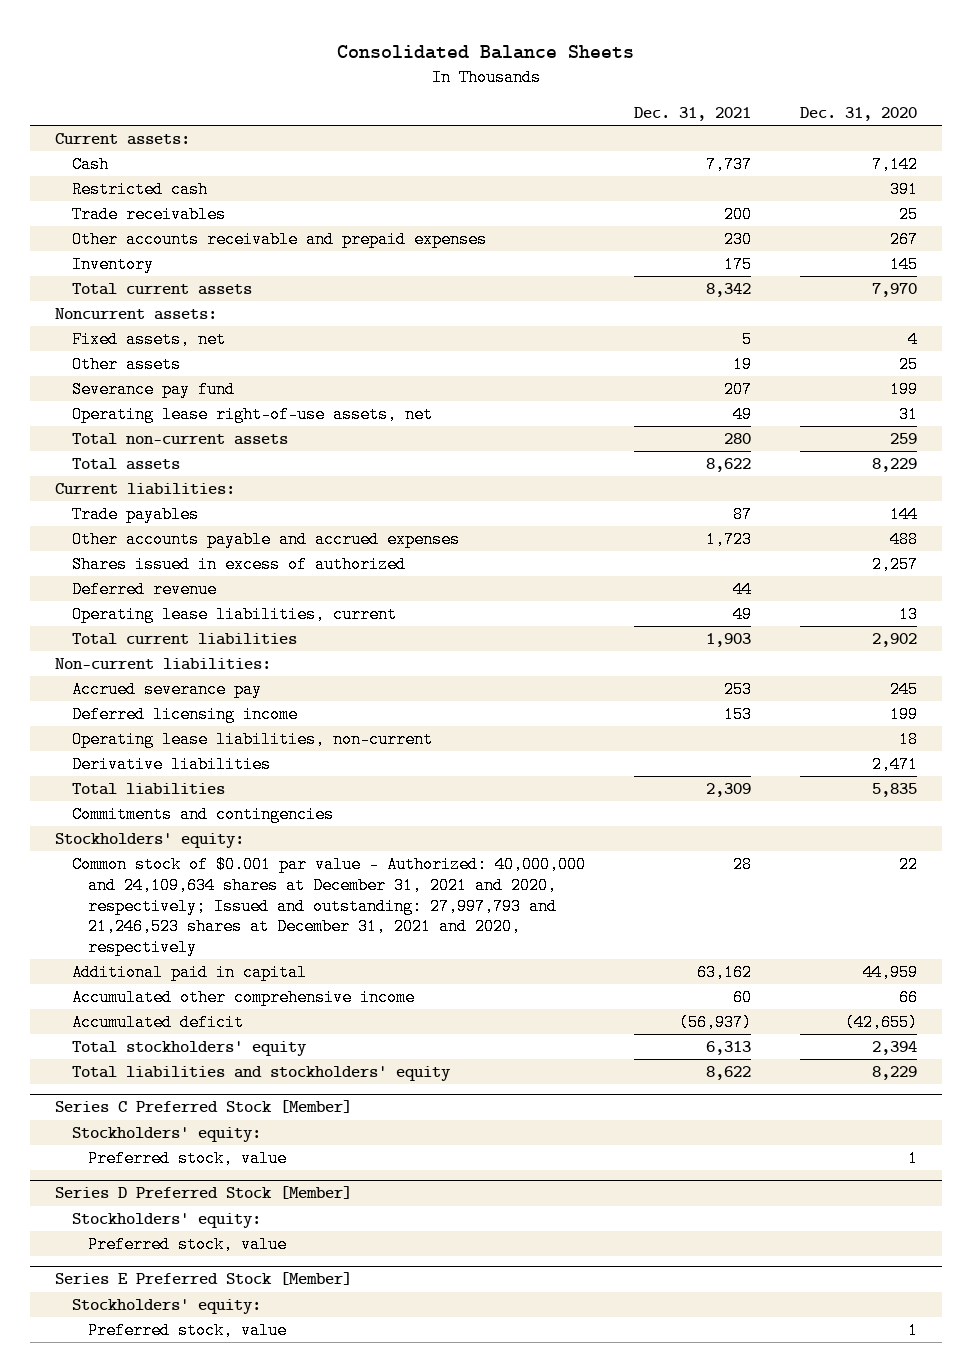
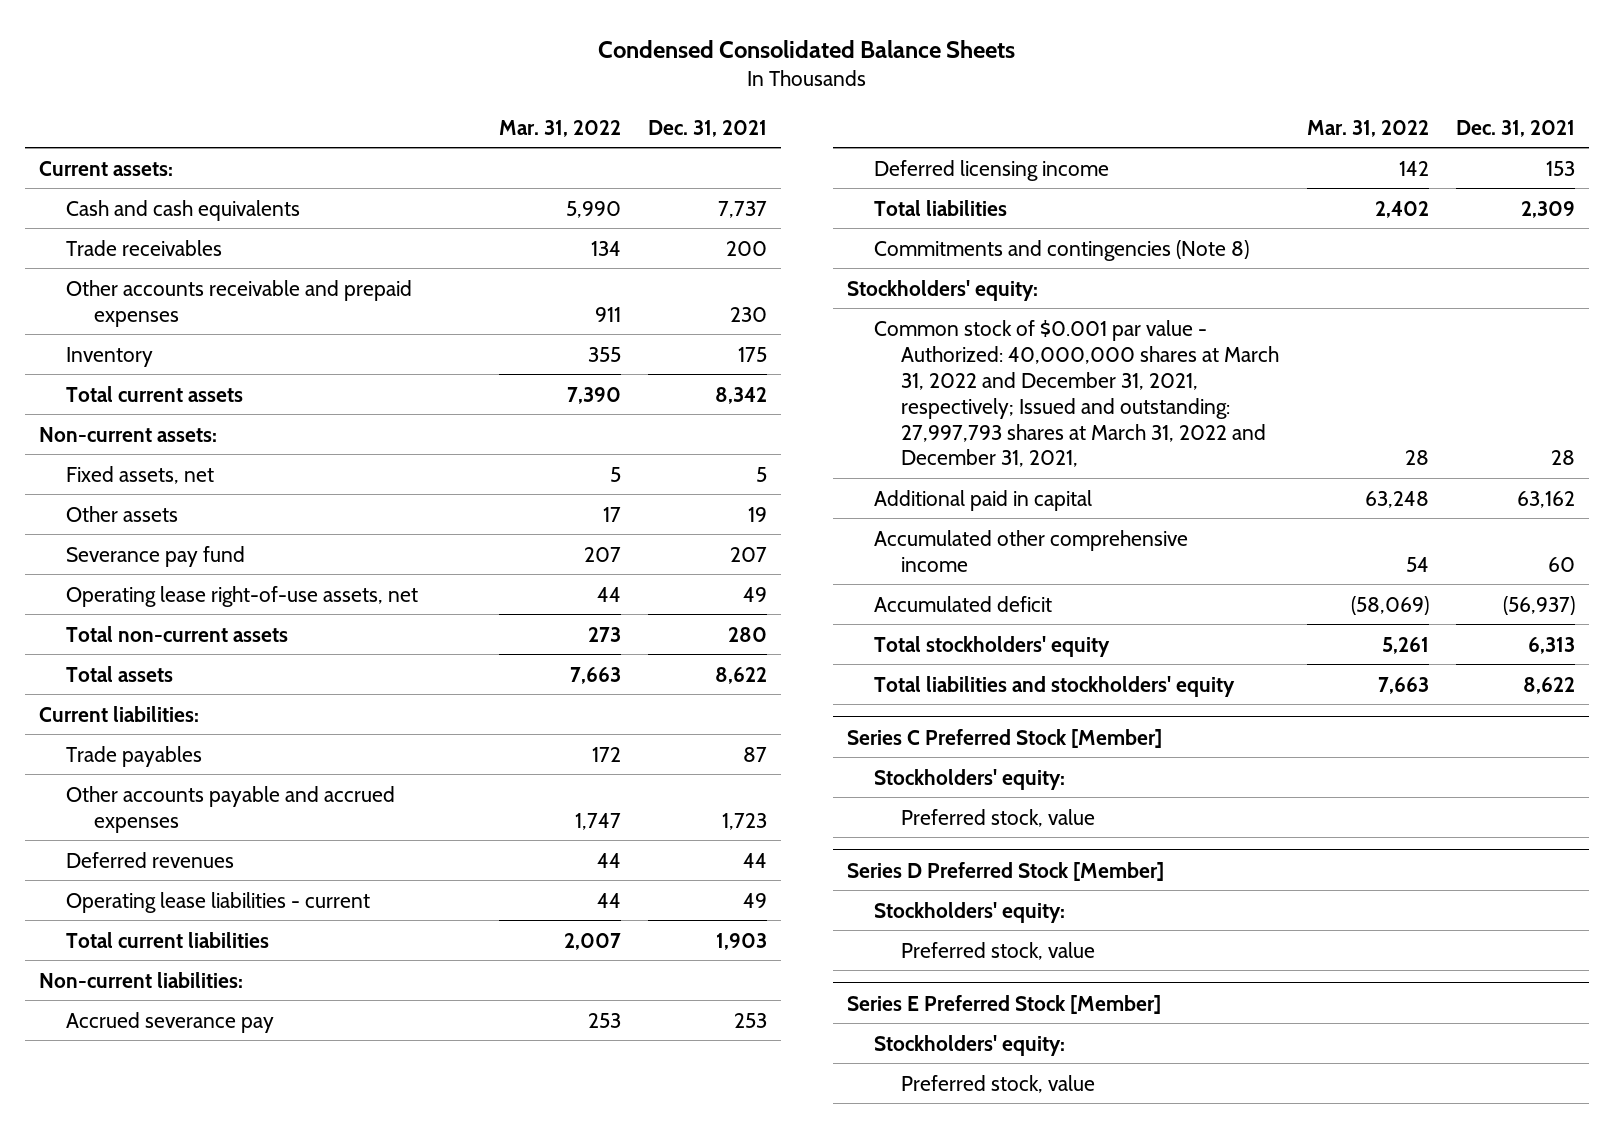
[337,45,635,60] Consolidated Balance Sheets -> [597,39,1015,58] Condensed Consolidated Balance Sheets
[800,107,918,122] Dec. 31, 2020 -> none
none -> [498,119,621,137] Mar. 31, 2022
[71,181,208,199] Restricted cash -> none
[71,156,109,174] Cash -> [66,199,301,221] Cash and cash equivalents
[55,308,218,321] Noncurrent assets: -> [38,426,217,442] Non-current assets:
[71,556,406,574] Shares issued in excess of authorized -> none
[71,581,217,599] Deferred revenue -> [66,851,235,868] Deferred revenues
[71,606,397,624] Operating lease liabilities, current -> [66,891,371,913] Operating lease liabilities - current
[71,731,433,749] Operating lease liabilities, non-current -> none
[71,756,271,774] Derivative liabilities -> none
[71,806,334,824] Commitments and contingencies -> [874,239,1250,261] Commitments and contingencies (Note 8)
[71,856,586,957] Common stock of $0.001 par value - Authorized: 40,000,000 and 24,109,634 shares at December 31, 2021 and 2020, respectively; Issued and outstanding: 27,997,793 and 21,246,523 shares at December 31, 2021 and 2020, respectively -> [874,319,1280,468] Common stock of $0.001 par value - Authorized: 40,000,000 shares at March 31, 2022 and December 31, 2021, respectively; Issued and outstanding: 27,997,793 shares at March 31, 2022 and December 31, 2021,

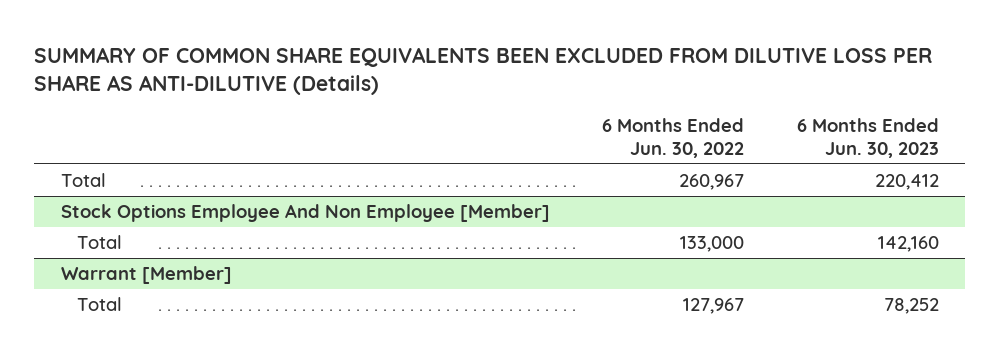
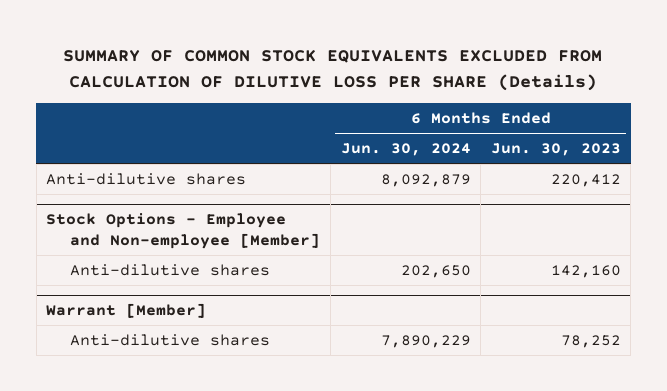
[34,46,933,96] SUMMARY OF COMMON SHARE EQUIVALENTS BEEN EXCLUDED FROM DILUTIVE LOSS PER SHARE AS ANTI-DILUTIVE (Details) -> [63,49,603,91] SUMMARY OF COMMON STOCK EQUIVALENTS EXCLUDED FROM CALCULATION OF DILUTIVE LOSS PER SHARE (Details)
[602,117,745,158] 6 Months Ended Jun. 30, 2022 -> none
none -> [340,142,471,156] Jun. 30, 2024
[60,173,106,188] Total -> [46,172,247,185] Anti-dilutive shares
[60,204,550,223] Stock Options Employee And Non Employee [Member] -> [46,213,321,249] Stock Options - Employee and Non-employee [Member]
[77,235,123,250] Total -> [70,263,271,276] Anti-dilutive shares
[77,297,123,312] Total -> [70,333,271,346] Anti-dilutive shares

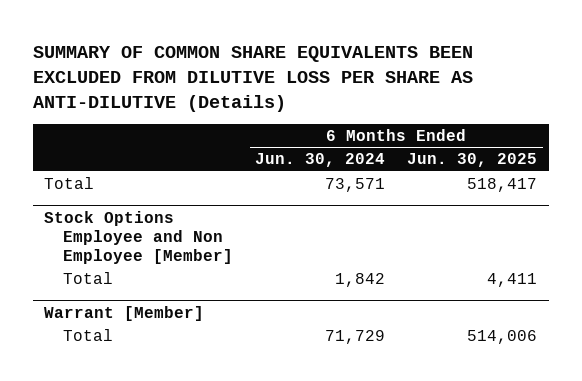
[63,49,603,91] SUMMARY OF COMMON STOCK EQUIVALENTS EXCLUDED FROM CALCULATION OF DILUTIVE LOSS PER SHARE (Details) -> [33,46,474,112] SUMMARY OF COMMON SHARE EQUIVALENTS BEEN EXCLUDED FROM DILUTIVE LOSS PER SHARE AS ANTI-DILUTIVE (Details)
[490,142,621,156] Jun. 30, 2023 -> none
none -> [407,153,538,168] Jun. 30, 2025
[46,172,247,185] Anti-dilutive shares -> none
[70,263,271,276] Anti-dilutive shares -> none
none -> [44,177,95,190] Total
[46,213,321,249] Stock Options - Employee and Non-employee [Member] -> [44,210,233,264] Stock Options Employee and Non Employee [Member]
none -> [62,272,113,285] Total
[70,333,271,346] Anti-dilutive shares -> none
none -> [62,329,113,342] Total

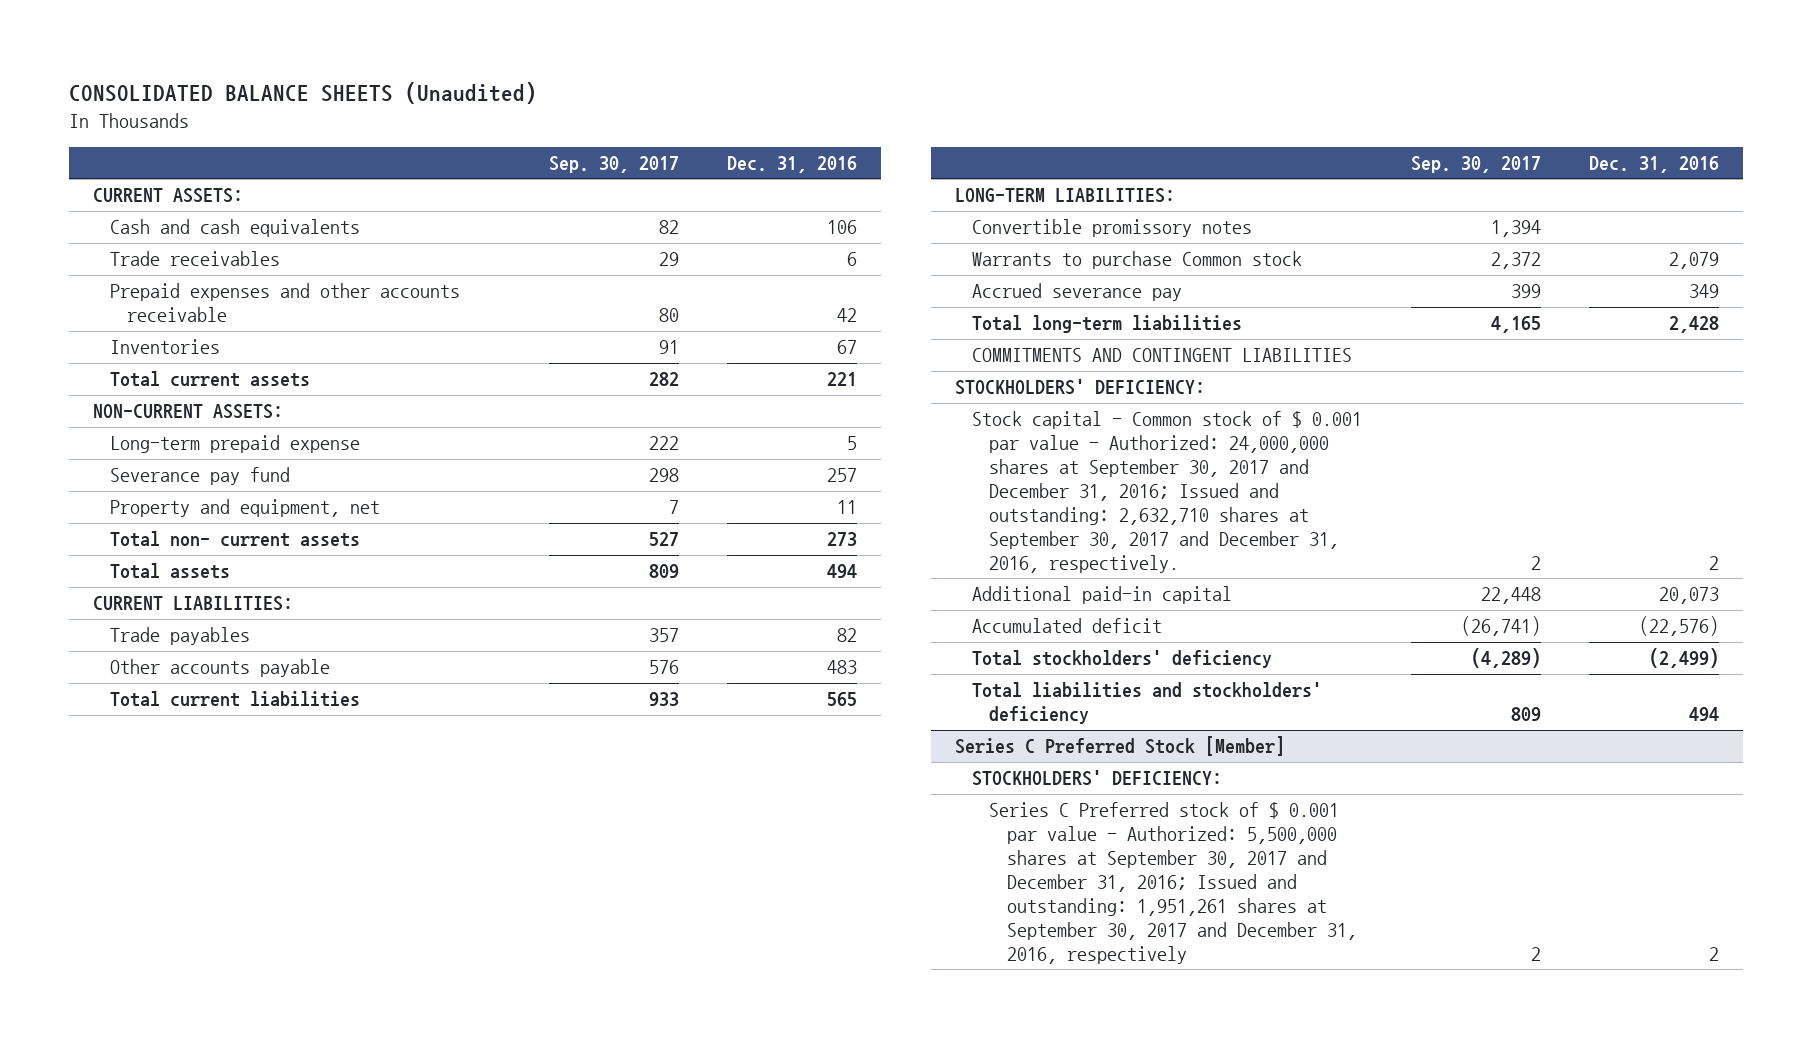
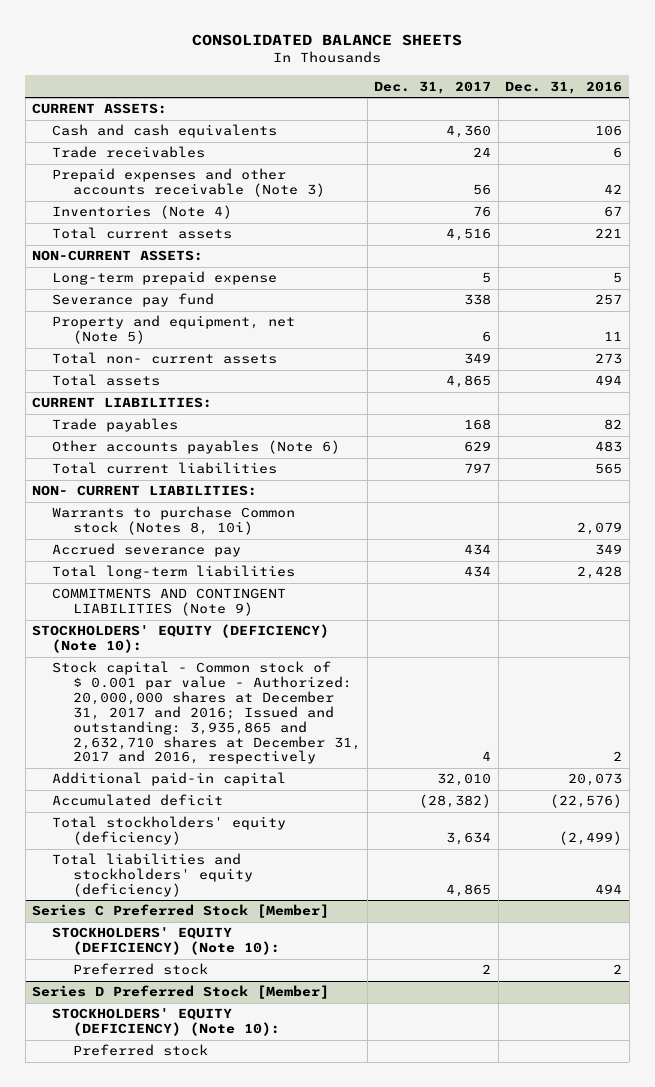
[68,81,537,104] CONSOLIDATED BALANCE SHEETS (Unaudited) -> [192,34,463,47] CONSOLIDATED BALANCE SHEETS
[548,155,679,173] Sep. 30, 2017 -> none
none -> [374,80,492,94] Dec. 31, 2017
[110,283,461,323] Prepaid expenses and other accounts receivable -> [52,168,325,198] Prepaid expenses and other accounts receivable (Note 3)
[110,339,221,355] Inventories -> [52,205,233,220] Inventories (Note 4)
[110,499,381,518] Property and equipment, net -> [52,315,296,345] Property and equipment, net (Note 5)
[110,659,331,678] Other accounts payable -> [52,440,341,455] Other accounts payables (Note 6)
[972,219,1253,238] Convertible promissory notes -> none
[955,188,1176,204] LONG-TERM LIABILITIES: -> [32,485,258,497] NON- CURRENT LIABILITIES:
[972,251,1303,270] Warrants to purchase Common stock -> [52,506,296,536] Warrants to purchase Common stock (Notes 8, 10i)
[972,348,1353,363] COMMITMENTS AND CONTINGENT LIABILITIES -> [52,588,287,617] COMMITMENTS AND CONTINGENT LIABILITIES (Note 9)
[955,379,1206,396] STOCKHOLDERS' DEFICIENCY: -> [32,624,330,654] STOCKHOLDERS' EQUITY (DEFICIENCY) (Note 10):
[972,411,1363,573] Stock capital - Common stock of $ 0.001 par value - Authorized: 24,000,000 shares at September 30, 2017 and December 31, 2016; Issued and outstanding: 2,632,710 shares at September 30, 2017 and December 31, 2016, respectively. -> [52,661,361,765] Stock capital - Common stock of $ 0.001 par value - Authorized: 20,000,000 shares at December 31, 2017 and 2016; Issued and outstanding: 3,935,865 and 2,632,710 shares at December 31, 2017 and 2016, respectively
[972,650,1273,669] Total stockholders' deficiency -> [52,816,287,846] Total stockholders' equity (deficiency)
[972,682,1323,725] Total liabilities and stockholders' deficiency -> [52,853,253,898] Total liabilities and stockholders' equity (deficiency)
[972,770,1223,787] STOCKHOLDERS' DEFICIENCY: -> [52,927,280,956] STOCKHOLDERS' EQUITY (DEFICIENCY) (Note 10):
[989,802,1357,964] Series C Preferred stock of $ 0.001 par value - Authorized: 5,500,000 shares at September 30, 2017 and December 31, 2016; Issued and outstanding: 1,951,261 shares at September 30, 2017 and December 31, 2016, respectively -> [72,963,208,976] Preferred stock
none -> [32,985,330,1000] Series D Preferred Stock [Member]
none -> [52,1008,280,1037] STOCKHOLDERS' EQUITY (DEFICIENCY) (Note 10):
none -> [72,1044,208,1057] Preferred stock

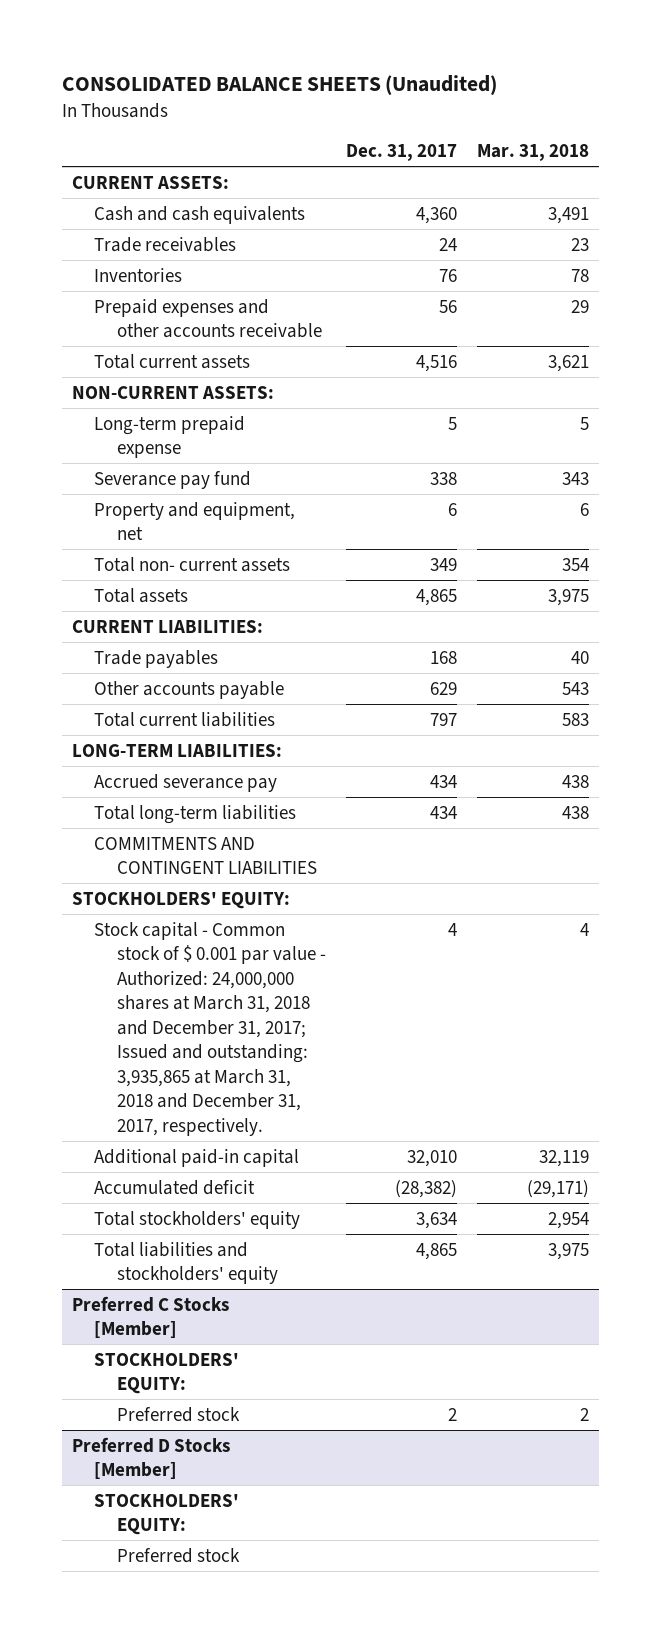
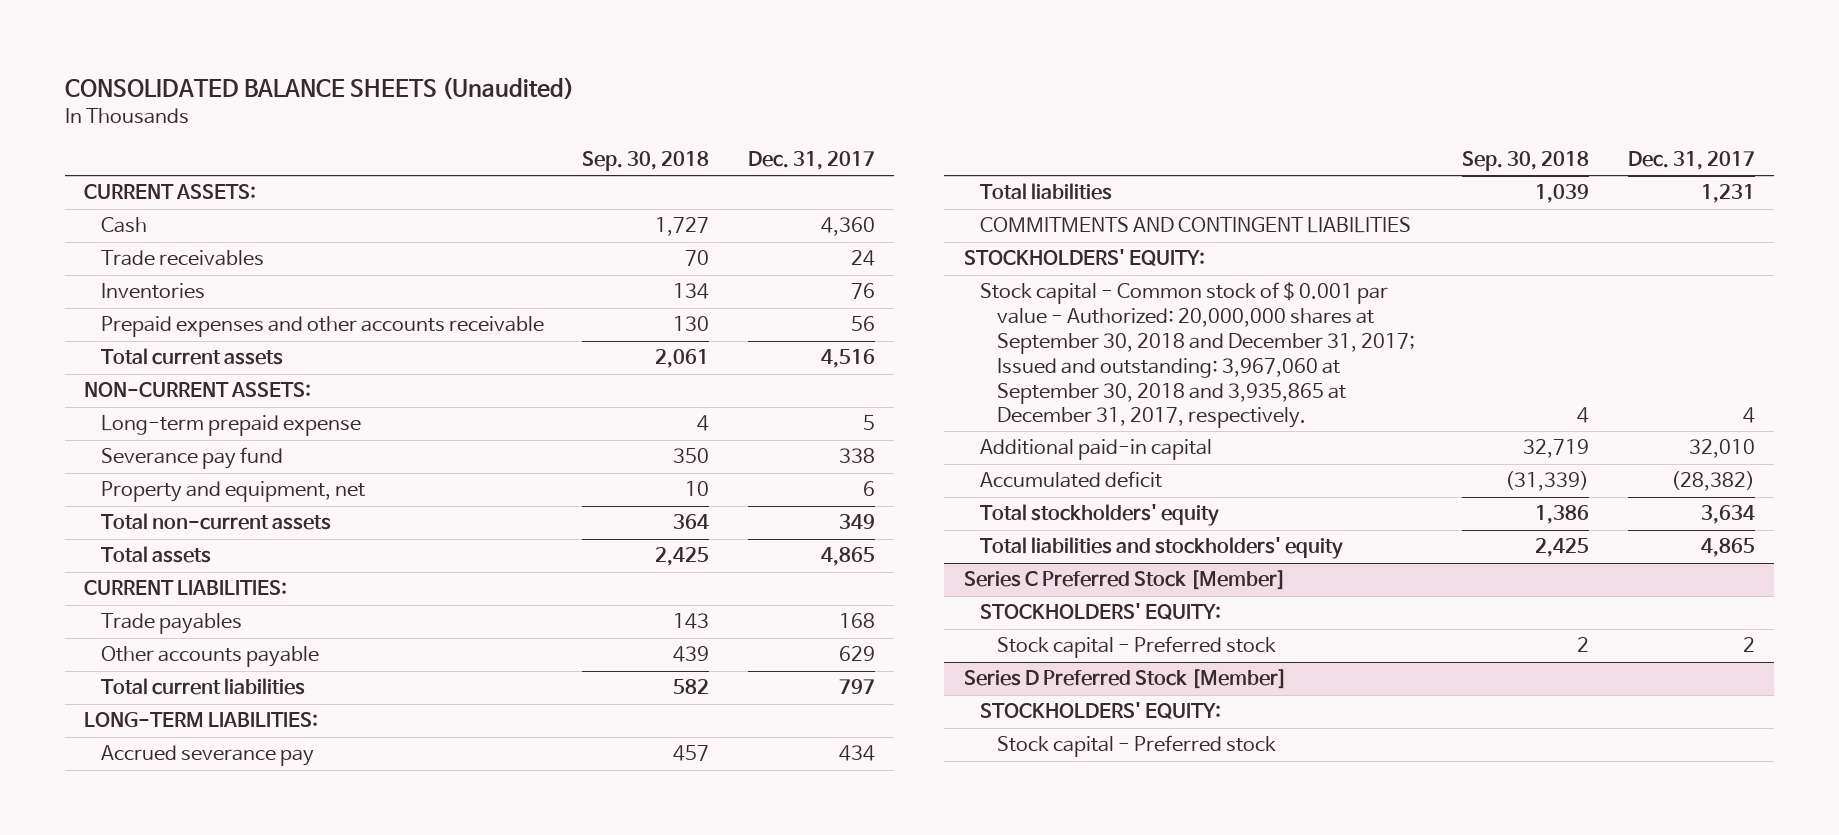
[477,144,590,162] Mar. 31, 2018 -> none
none -> [582,151,710,172] Sep. 30, 2018
[94,205,306,224] Cash and cash equivalents -> [100,217,147,234] Cash
[94,556,291,572] Total non- current assets -> [100,513,331,531] Total non-current assets
[94,804,297,824] Total long-term liabilities -> [980,183,1113,201] Total liabilities
[430,805,458,819] 434 -> [1700,184,1755,204] 1,231
[94,921,326,1137] Stock capital - Common stock of $ 0.001 par value - Authorized: 24,000,000 shares at March 31, 2018 and December 31, 2017; Issued and outstanding: 3,935,865 at March 31, 2018 and December 31, 2017, respectively. -> [980,282,1416,429] Stock capital - Common stock of $ 0.001 par value - Authorized: 20,000,000 shares at September 30, 2018 and December 31, 2017; Issued and outstanding: 3,967,060 at September 30, 2018 and 3,935,865 at December 31, 2017, respectively.
[71,1295,229,1339] Preferred C Stocks [Member] -> [963,570,1286,591] Series C Preferred Stock [Member]
[116,1406,240,1422] Preferred stock -> [997,636,1277,659] Stock capital - Preferred stock
[71,1436,230,1480] Preferred D Stocks [Member] -> [963,669,1287,690] Series D Preferred Stock [Member]
[116,1547,240,1563] Preferred stock -> [997,735,1277,758] Stock capital - Preferred stock

